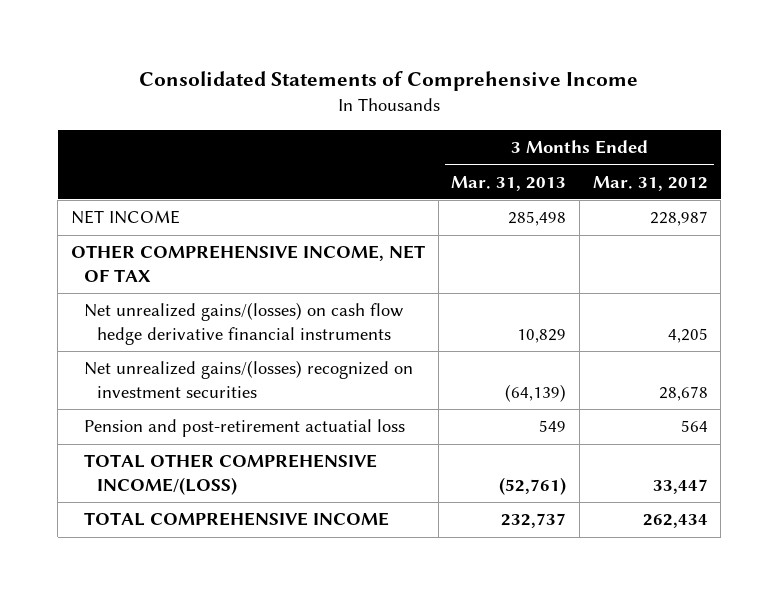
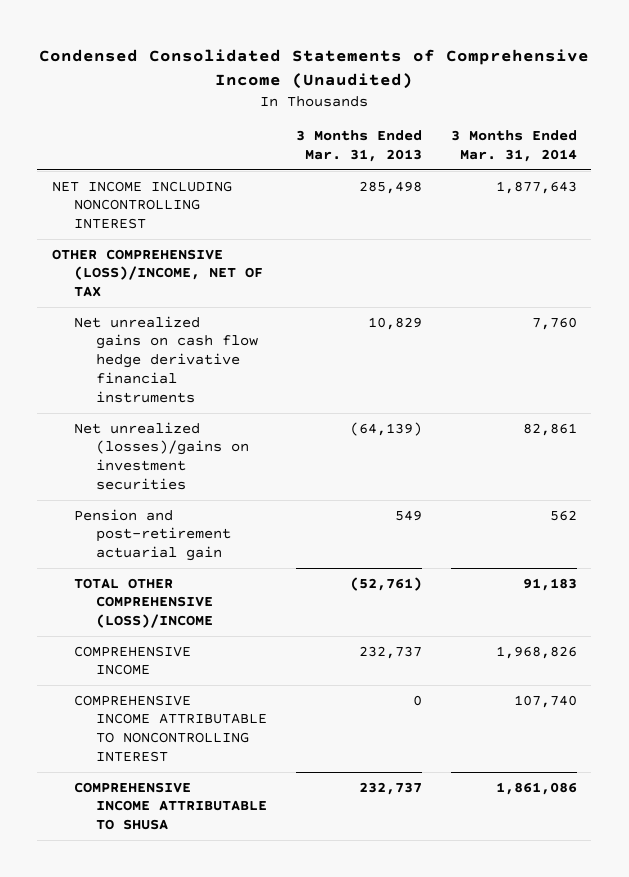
[139,71,639,92] Consolidated Statements of Comprehensive Income -> [39,48,590,89] Condensed Consolidated Statements of Comprehensive Income (Unaudited)
[592,175,708,191] Mar. 31, 2012 -> none
none -> [450,130,577,163] 3 Months Ended Mar. 31, 2014
[70,210,180,225] NET INCOME -> [51,180,232,230] NET INCOME INCLUDING NONCONTROLLING INTEREST
[70,245,425,282] OTHER COMPREHENSIVE INCOME, NET OF TAX -> [51,248,263,298] OTHER COMPREHENSIVE (LOSS)/INCOME, NET OF TAX
[84,302,404,345] Net unrealized gains/(losses) on cash flow hedge derivative financial instruments -> [73,315,258,404] Net unrealized gains on cash flow hedge derivative financial instruments
[84,360,414,398] Net unrealized gains/(losses) recognized on investment securities -> [73,421,249,491] Net unrealized (losses)/gains on investment securities
[84,419,406,438] Pension and post-retirement actuatial loss -> [73,508,231,562] Pension and post-retirement actuarial gain
[84,454,378,495] TOTAL OTHER COMPREHENSIVE INCOME/(LOSS) -> [73,577,213,629] TOTAL OTHER COMPREHENSIVE (LOSS)/INCOME
[84,512,390,527] TOTAL COMPREHENSIVE INCOME -> [73,645,191,676] COMPREHENSIVE INCOME
none -> [73,694,267,763] COMPREHENSIVE INCOME ATTRIBUTABLE TO NONCONTROLLING INTEREST
none -> [73,781,267,831] COMPREHENSIVE INCOME ATTRIBUTABLE TO SHUSA

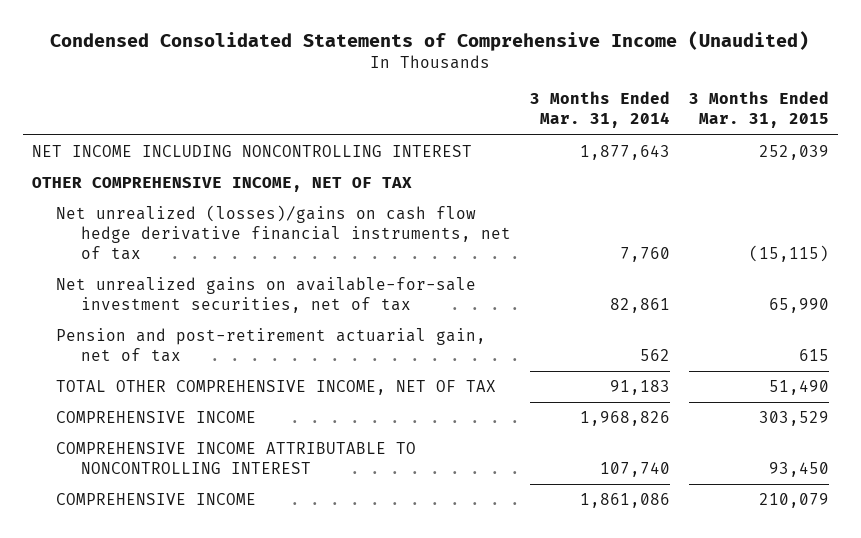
[295,130,422,163] 3 Months Ended Mar. 31, 2013 -> none
none -> [688,91,829,129] 3 Months Ended Mar. 31, 2015
[51,248,263,298] OTHER COMPREHENSIVE (LOSS)/INCOME, NET OF TAX -> [32,177,413,193] OTHER COMPREHENSIVE INCOME, NET OF TAX
[73,315,258,404] Net unrealized gains on cash flow hedge derivative financial instruments -> [56,205,511,260] Net unrealized (losses)/gains on cash flow hedge derivative financial instruments, net of tax
[73,421,249,491] Net unrealized (losses)/gains on investment securities -> [56,277,477,313] Net unrealized gains on available-for-sale investment securities, net of tax
[73,508,231,562] Pension and post-retirement actuarial gain -> [56,328,487,362] Pension and post-retirement actuarial gain, net of tax
[73,577,213,629] TOTAL OTHER COMPREHENSIVE (LOSS)/INCOME -> [56,380,497,396] TOTAL OTHER COMPREHENSIVE INCOME, NET OF TAX
[73,781,267,831] COMPREHENSIVE INCOME ATTRIBUTABLE TO SHUSA -> [56,493,257,506] COMPREHENSIVE INCOME

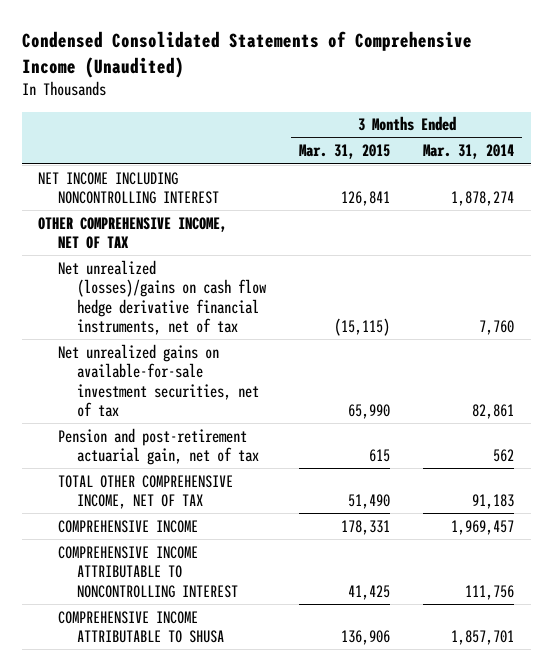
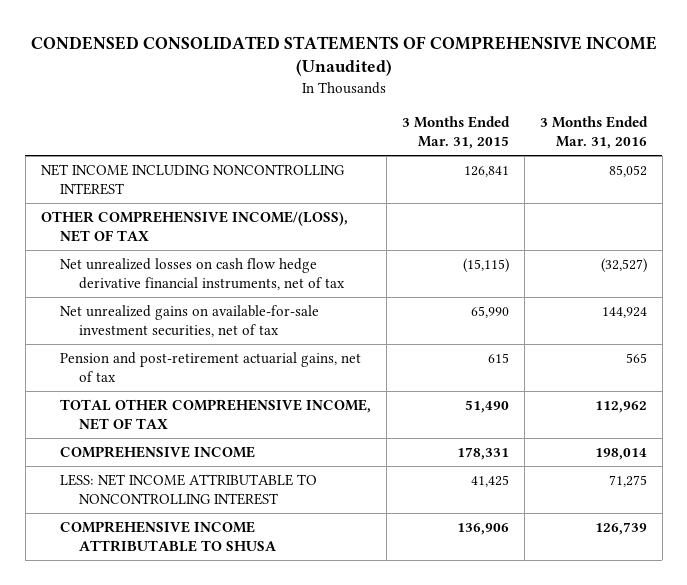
[21,31,472,78] Condensed Consolidated Statements of Comprehensive Income (Unaudited) -> [30,35,657,77] CONDENSED CONSOLIDATED STATEMENTS OF COMPREHENSIVE INCOME (Unaudited)
[423,144,515,160] Mar. 31, 2014 -> none
none -> [539,116,648,150] 3 Months Ended Mar. 31, 2016
[37,216,227,250] OTHER COMPREHENSIVE INCOME, NET OF TAX -> [40,211,348,242] OTHER COMPREHENSIVE INCOME/(LOSS), NET OF TAX
[57,259,268,336] Net unrealized (losses)/gains on cash flow hedge derivative financial instruments, net of tax -> [59,258,345,290] Net unrealized losses on cash flow hedge derivative financial instruments, net of tax
[57,427,260,466] Pension and post-retirement actuarial gain, net of tax -> [59,352,361,382] Pension and post-retirement actuarial gains, net of tax
[57,545,239,598] COMPREHENSIVE INCOME ATTRIBUTABLE TO NONCONTROLLING INTEREST -> [59,474,317,505] LESS: NET INCOME ATTRIBUTABLE TO NONCONTROLLING INTEREST

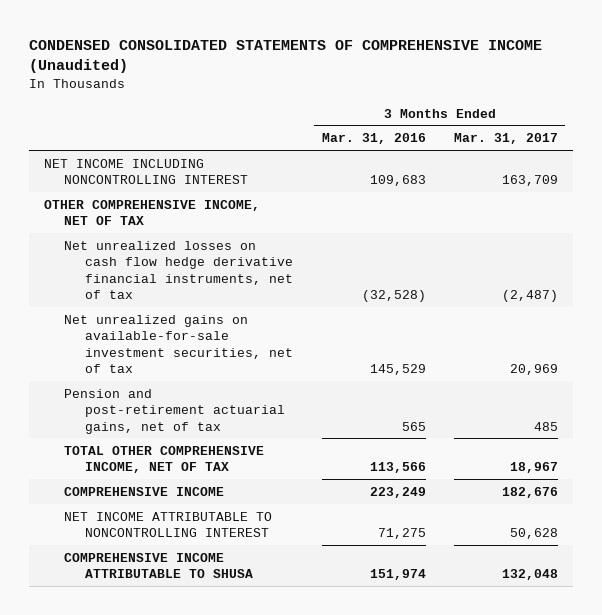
[401,116,510,150] 3 Months Ended Mar. 31, 2015 -> none
none -> [454,133,559,145] Mar. 31, 2017
[608,165,647,178] 85,052 -> [369,175,426,187] 109,683
[40,211,348,242] OTHER COMPREHENSIVE INCOME/(LOSS), NET OF TAX -> [43,199,260,226] OTHER COMPREHENSIVE INCOME, NET OF TAX
[600,258,647,274] (32,527) -> [361,289,426,302] (32,528)
[601,307,647,319] 144,924 -> [369,363,426,375] 145,529
[594,401,647,414] 112,962 -> [369,462,426,474] 113,566
[594,448,647,461] 198,014 -> [369,486,426,498] 223,249
[59,474,317,505] LESS: NET INCOME ATTRIBUTABLE TO NONCONTROLLING INTEREST -> [64,511,273,538] NET INCOME ATTRIBUTABLE TO NONCONTROLLING INTEREST
[594,522,647,536] 126,739 -> [369,569,426,581] 151,974

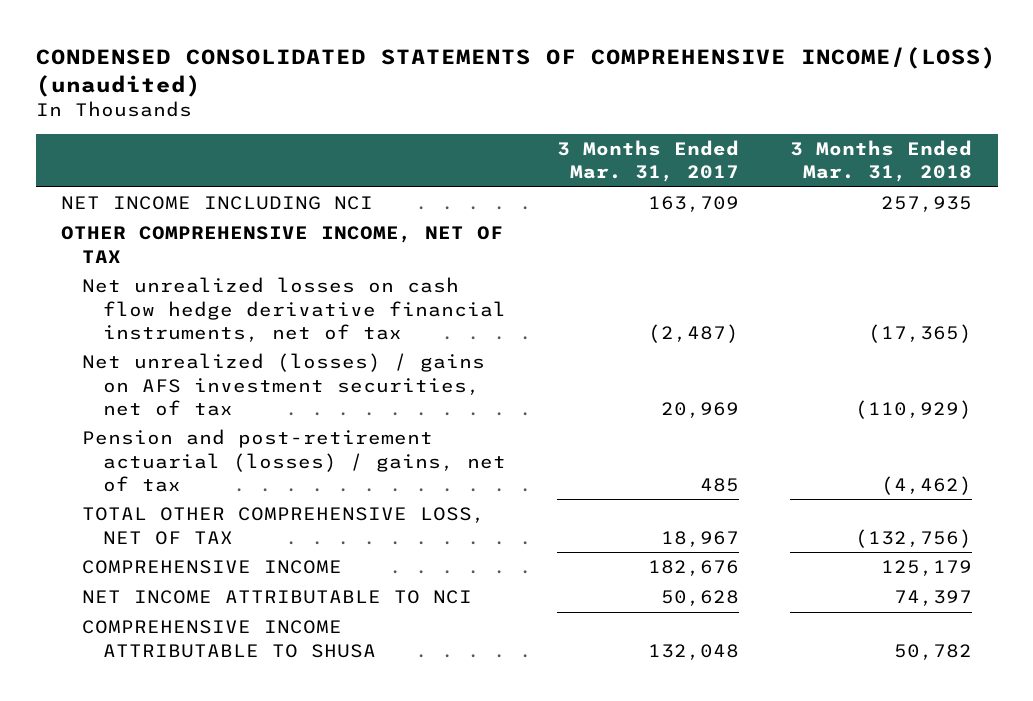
[29,39,543,74] CONDENSED CONSOLIDATED STATEMENTS OF COMPREHENSIVE INCOME (Unaudited) -> [35,46,996,97] CONDENSED CONSOLIDATED STATEMENTS OF COMPREHENSIVE INCOME/(LOSS) (unaudited)
[321,133,426,145] Mar. 31, 2016 -> none
none -> [790,139,973,183] 3 Months Ended Mar. 31, 2018
[43,158,249,185] NET INCOME INCLUDING NONCONTROLLING INTEREST -> [61,196,374,211] NET INCOME INCLUDING NCI
[64,314,293,373] Net unrealized gains on available-for-sale investment securities, net of tax -> [82,353,486,416] Net unrealized (losses) / gains on AFS investment securities, net of tax
[64,388,285,434] Pension and post-retirement actuarial gains, net of tax -> [82,429,507,492] Pension and post-retirement actuarial (losses) / gains, net of tax
[64,445,265,474] TOTAL OTHER COMPREHENSIVE INCOME, NET OF TAX -> [82,507,486,545] TOTAL OTHER COMPREHENSIVE LOSS, NET OF TAX
[64,511,273,538] NET INCOME ATTRIBUTABLE TO NONCONTROLLING INTEREST -> [82,590,473,605] NET INCOME ATTRIBUTABLE TO NCI

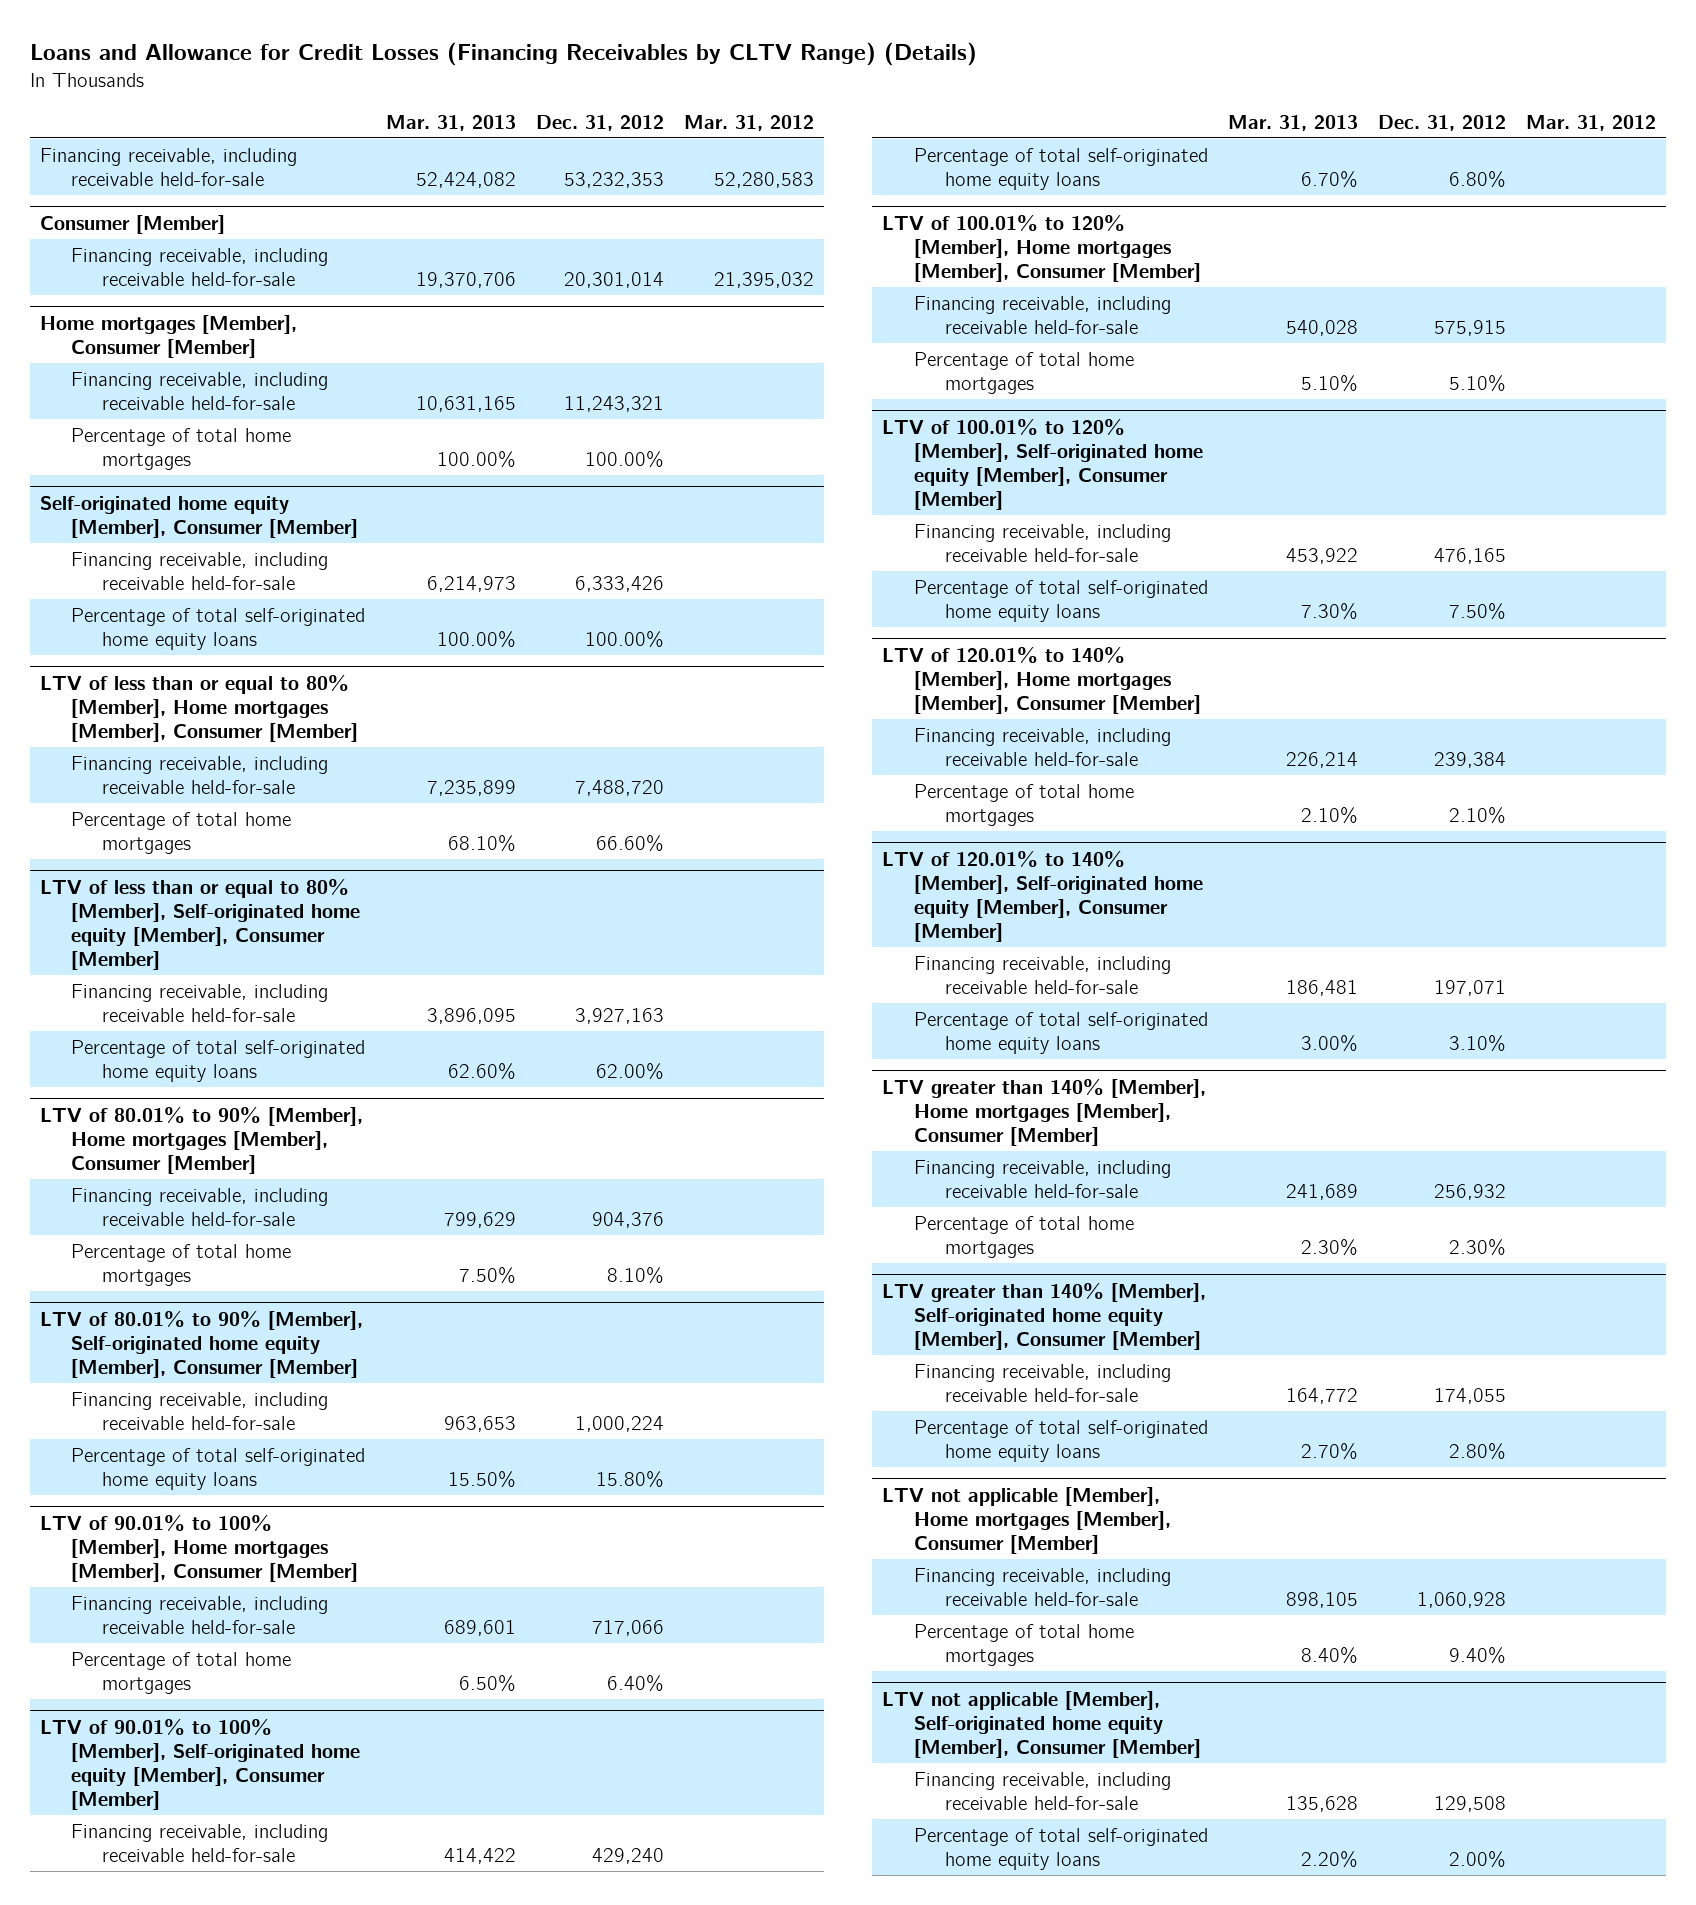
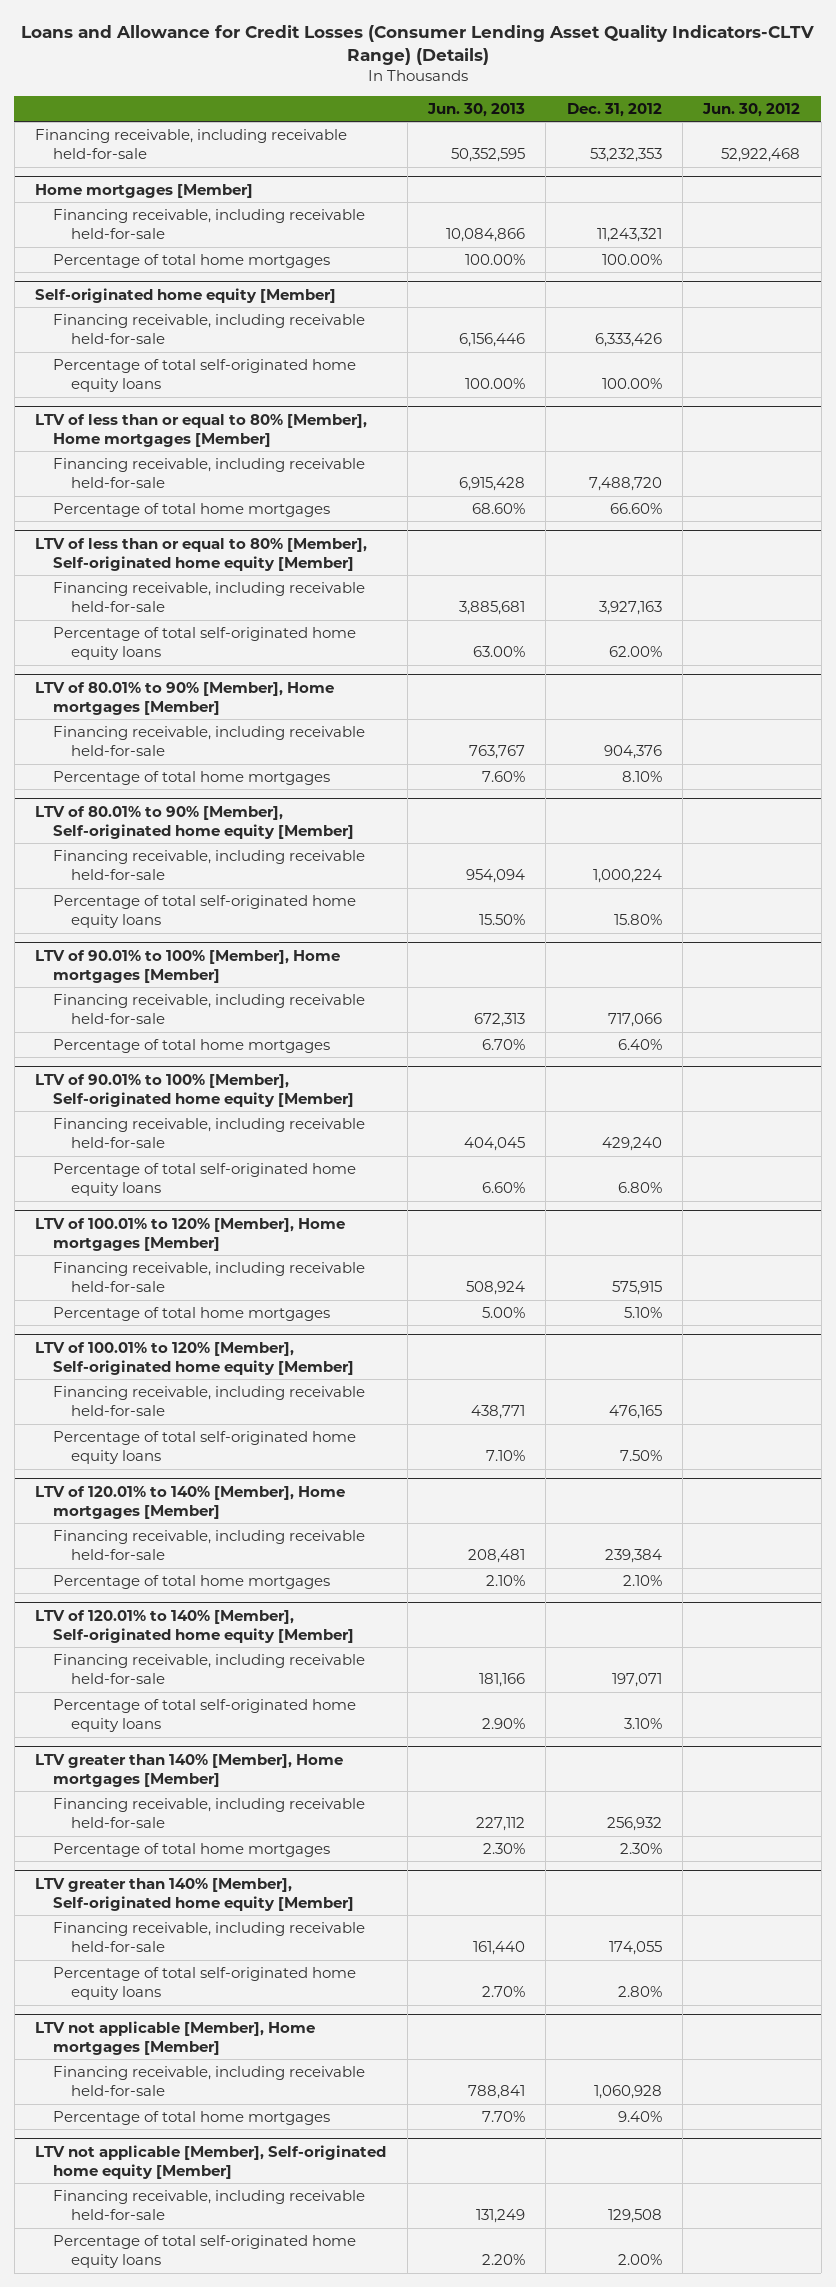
[30,42,978,67] Loans and Allowance for Credit Losses (Financing Receivables by CLTV Range) (Details) -> [20,24,814,65] Loans and Allowance for Credit Losses (Consumer Lending Asset Quality Indicators-CLTV Range) (Details)
[385,114,516,131] Mar. 31, 2013 -> none
[683,114,814,131] Mar. 31, 2012 -> none
none -> [426,102,525,117] Jun. 30, 2013
none -> [702,102,801,117] Jun. 30, 2012
[40,214,226,234] Consumer [Member] -> none
[71,247,329,286] Financing receivable, including receivable held-for-sale -> none
[40,314,298,358] Home mortgages [Member], Consumer [Member] -> [35,183,254,198] Home mortgages [Member]
[40,495,359,538] Self-originated home equity [Member], Consumer [Member] -> [35,287,337,303] Self-originated home equity [Member]
[40,674,359,742] LTV of less than or equal to 80% [Member], Home mortgages [Member], Consumer [Member] -> [35,413,368,447] LTV of less than or equal to 80% [Member], Home mortgages [Member]
[40,878,361,970] LTV of less than or equal to 80% [Member], Self-originated home equity [Member], Consumer [Member] -> [35,537,368,571] LTV of less than or equal to 80% [Member], Self-originated home equity [Member]
[40,1106,364,1174] LTV of 80.01% to 90% [Member], Home mortgages [Member], Consumer [Member] -> [35,681,335,715] LTV of 80.01% to 90% [Member], Home mortgages [Member]
[40,1310,364,1378] LTV of 80.01% to 90% [Member], Self-originated home equity [Member], Consumer [Member] -> [35,805,355,839] LTV of 80.01% to 90% [Member], Self-originated home equity [Member]
[40,1514,359,1582] LTV of 90.01% to 100% [Member], Home mortgages [Member], Consumer [Member] -> [35,949,341,983] LTV of 90.01% to 100% [Member], Home mortgages [Member]
[40,1718,361,1810] LTV of 90.01% to 100% [Member], Self-originated home equity [Member], Consumer [Member] -> [35,1073,355,1107] LTV of 90.01% to 100% [Member], Self-originated home equity [Member]
[882,214,1201,282] LTV of 100.01% to 120% [Member], Home mortgages [Member], Consumer [Member] -> [35,1217,346,1251] LTV of 100.01% to 120% [Member], Home mortgages [Member]
[882,418,1203,510] LTV of 100.01% to 120% [Member], Self-originated home equity [Member], Consumer [Member] -> [35,1341,355,1375] LTV of 100.01% to 120% [Member], Self-originated home equity [Member]
[882,646,1201,714] LTV of 120.01% to 140% [Member], Home mortgages [Member], Consumer [Member] -> [35,1485,346,1519] LTV of 120.01% to 140% [Member], Home mortgages [Member]
[882,850,1203,942] LTV of 120.01% to 140% [Member], Self-originated home equity [Member], Consumer [Member] -> [35,1609,355,1643] LTV of 120.01% to 140% [Member], Self-originated home equity [Member]
[882,1078,1207,1146] LTV greater than 140% [Member], Home mortgages [Member], Consumer [Member] -> [35,1753,344,1787] LTV greater than 140% [Member], Home mortgages [Member]
[882,1282,1207,1350] LTV greater than 140% [Member], Self-originated home equity [Member], Consumer [Member] -> [35,1877,355,1911] LTV greater than 140% [Member], Self-originated home equity [Member]
[882,1486,1171,1554] LTV not applicable [Member], Home mortgages [Member], Consumer [Member] -> [35,2020,316,2055] LTV not applicable [Member], Home mortgages [Member]
[882,1690,1201,1758] LTV not applicable [Member], Self-originated home equity [Member], Consumer [Member] -> [35,2144,387,2179] LTV not applicable [Member], Self-originated home equity [Member]

